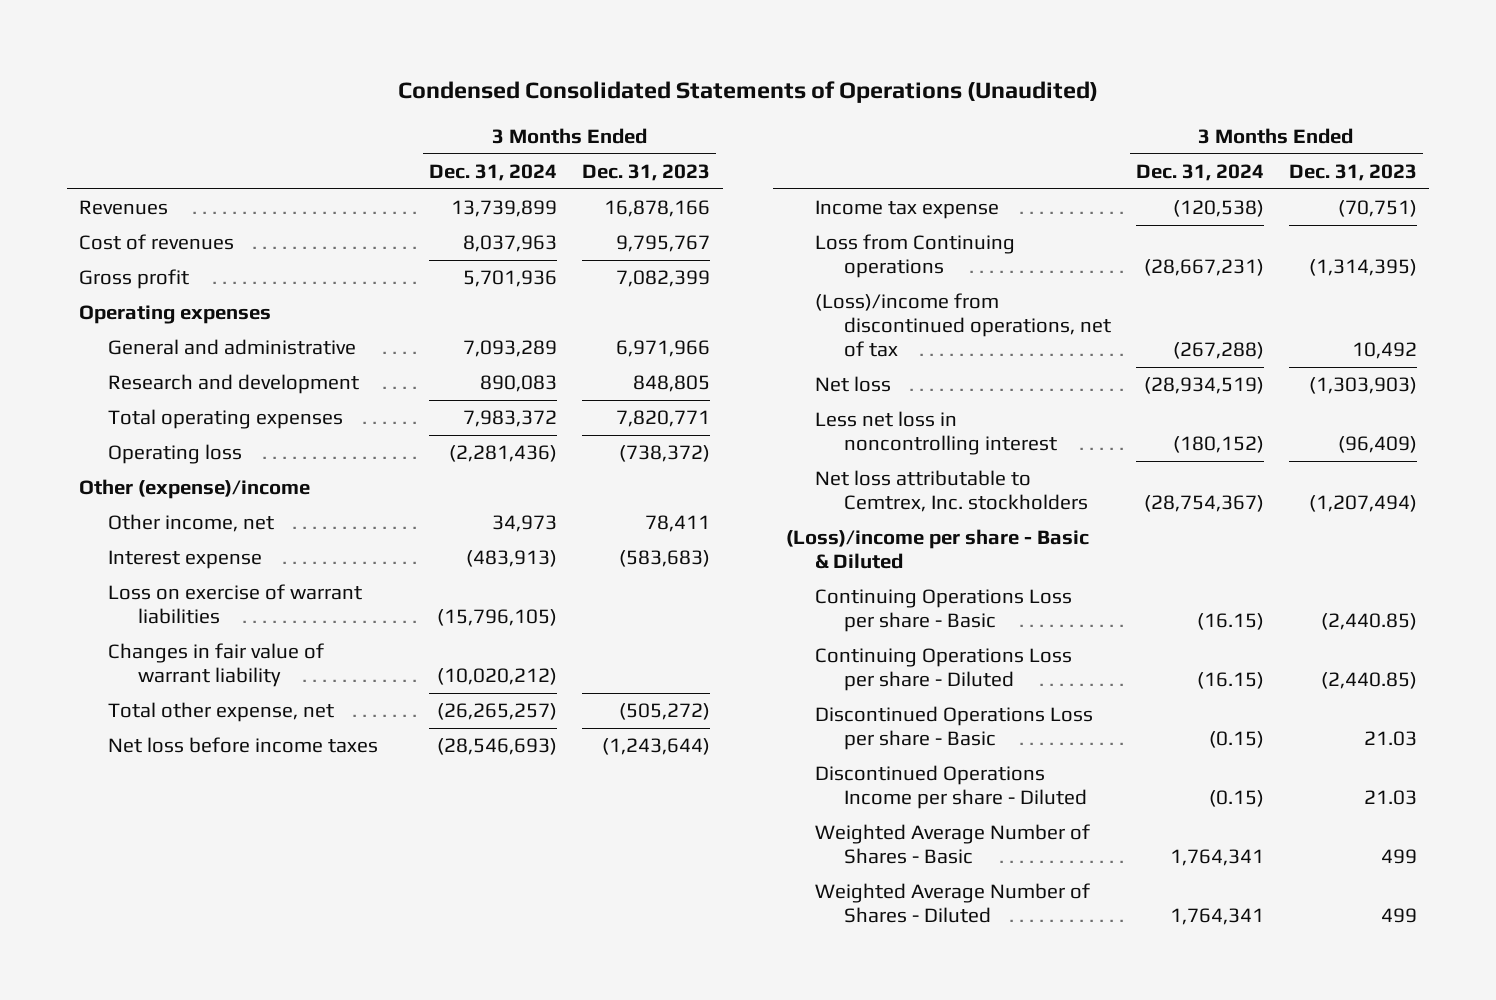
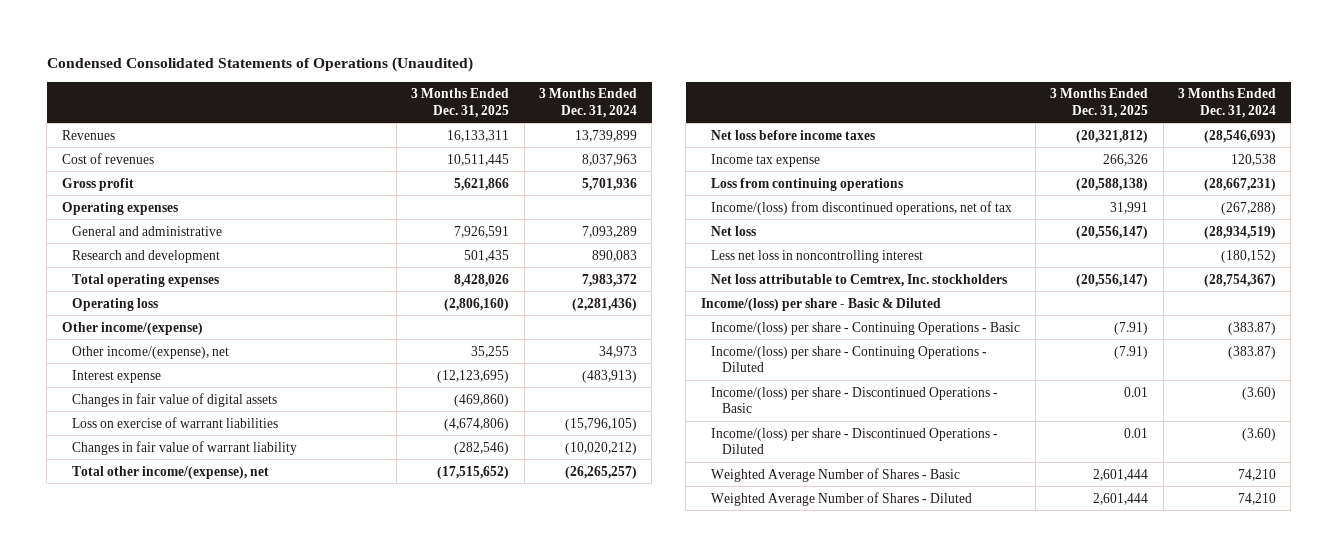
[582,163,711,181] Dec. 31, 2023 -> none
none -> [411,88,510,118] 3 Months Ended Dec. 31, 2025
[78,479,310,500] Other (expense)/income -> [61,321,203,335] Other income/(expense)
[108,514,275,533] Other income, net -> [72,345,230,359] Other income/(expense), net
none -> [72,392,278,407] Changes in fair value of digital assets
[108,702,335,723] Total other expense, net -> [72,465,270,479] Total other income/(expense), net
[1173,200,1265,218] (120,538) -> [1231,153,1277,166] 120,538
[815,234,1016,279] Loss from Continuing operations -> [711,177,904,191] Loss from continuing operations
[815,293,1112,357] (Loss)/income from discontinued operations, net of tax -> [711,200,1013,215] Income/(loss) from discontinued operations, net of tax
[785,529,1089,570] (Loss)/income per share - Basic & Diluted -> [700,297,941,311] Income/(loss) per share - Basic & Diluted
[815,589,1073,633] Continuing Operations Loss per share - Basic -> [711,321,1021,335] Income/(loss) per share - Continuing Operations - Basic
[1197,613,1265,631] (16.15) -> [1228,321,1277,335] (383.87)
[815,648,1073,692] Continuing Operations Loss per share - Diluted -> [711,345,988,372] Income/(loss) per share - Continuing Operations - Diluted
[1197,672,1265,690] (16.15) -> [1228,345,1277,359] (383.87)
[815,706,1094,751] Discontinued Operations Loss per share - Basic -> [711,386,999,413] Income/(loss) per share - Discontinued Operations - Basic
[1209,731,1265,749] (0.15) -> [1242,386,1277,400] (3.60)
[815,765,1088,810] Discontinued Operations Income per share - Diluted -> [711,427,999,454] Income/(loss) per share - Discontinued Operations - Diluted
[1209,790,1265,808] (0.15) -> [1242,427,1277,441] (3.60)
[1170,849,1265,867] 1,764,341 -> [1238,468,1277,481] 74,210
[1170,908,1265,926] 1,764,341 -> [1238,492,1277,505] 74,210

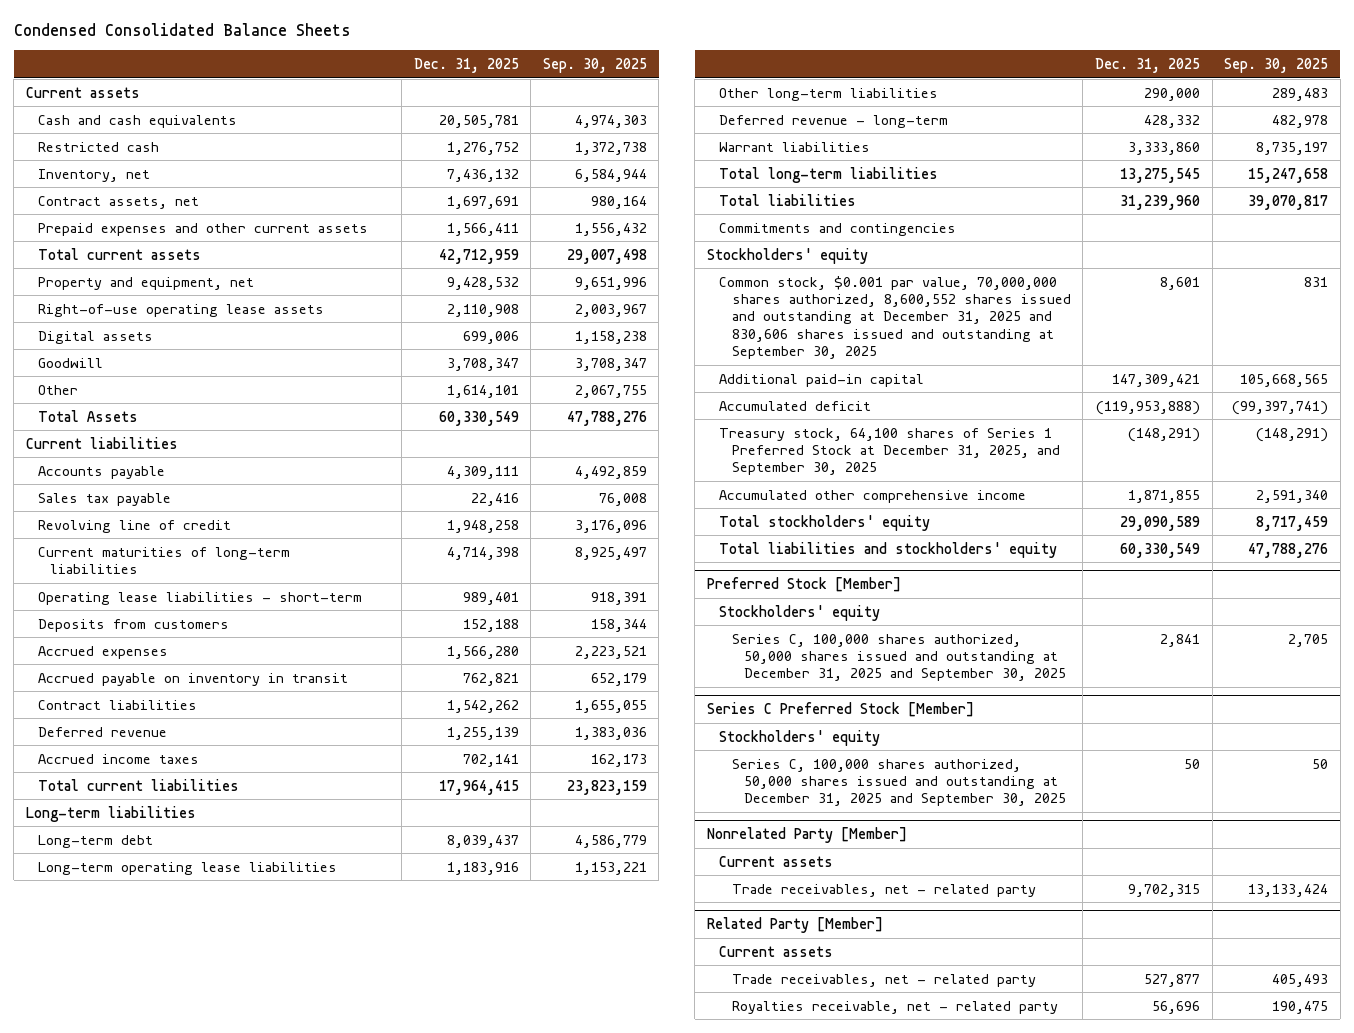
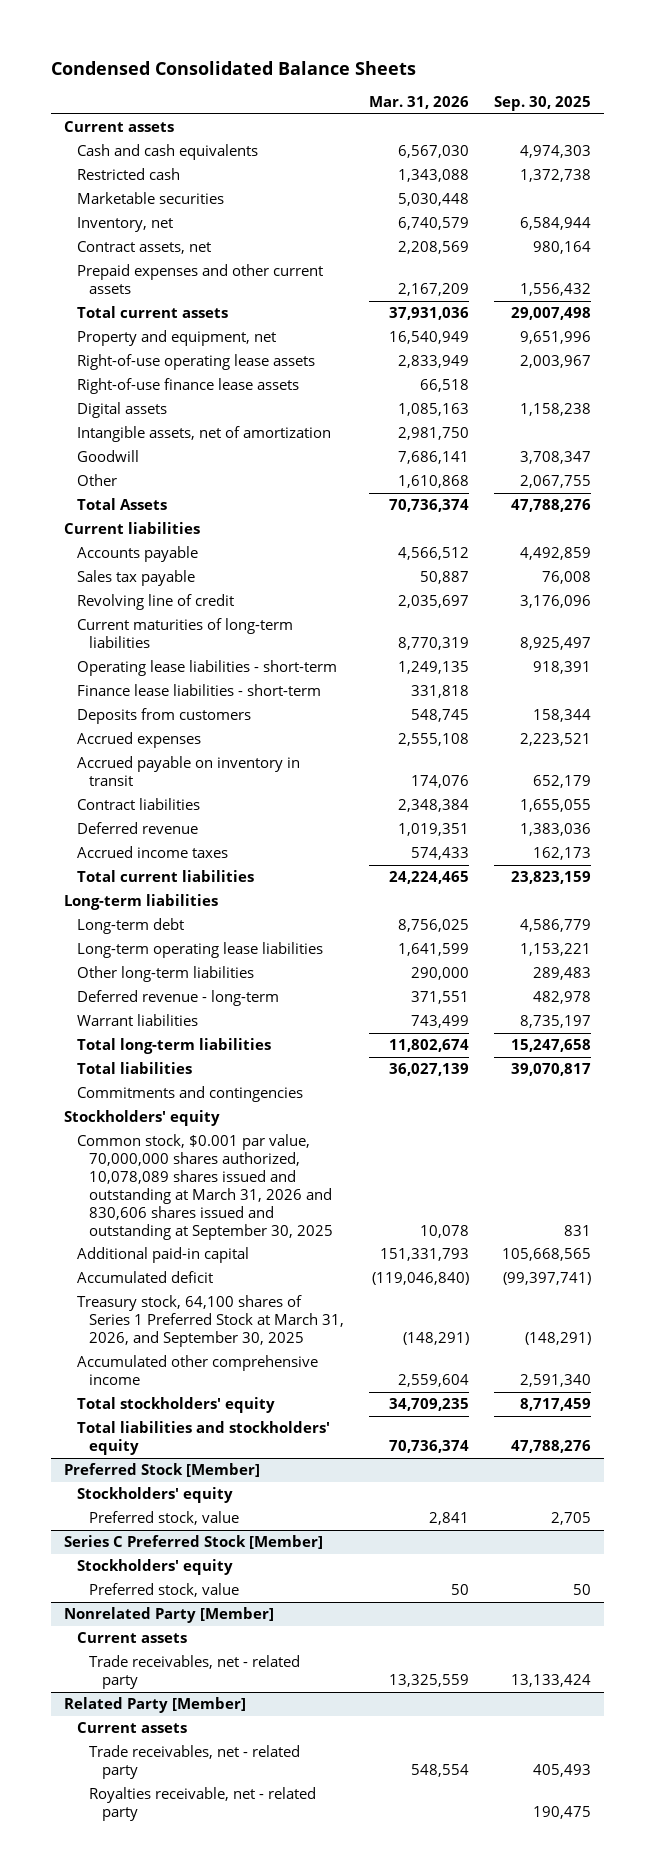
[413,58,519,74] Dec. 31, 2025 -> none
none -> [369,96,470,110] Mar. 31, 2026
none -> [76,192,224,205] Marketable securities
none -> [76,378,299,395] Right-of-use finance lease assets
none -> [76,426,331,443] Intangible assets, net of amortization
none -> [76,684,321,697] Finance lease liabilities - short-term
[719,275,1071,359] Common stock, $0.001 par value, 70,000,000 shares authorized, 8,600,552 shares issued and outstanding at December 31, 2025 and 830,606 shares issued and outstanding at September 30, 2025 -> [76,1134,334,1240] Common stock, $0.001 par value, 70,000,000 shares authorized, 10,078,089 shares issued and outstanding at March 31, 2026 and 830,606 shares issued and outstanding at September 30, 2025
[719,427,1060,476] Treasury stock, 64,100 shares of Series 1 Preferred Stock at December 31, 2025, and September 30, 2025 -> [76,1295,345,1348] Treasury stock, 64,100 shares of Series 1 Preferred Stock at March 31, 2026, and September 30, 2025
[731,633,1066,682] Series C, 100,000 shares authorized, 50,000 shares issued and outstanding at December 31, 2025 and September 30, 2025 -> [89,1511,240,1526] Preferred stock, value
[731,758,1066,807] Series C, 100,000 shares authorized, 50,000 shares issued and outstanding at December 31, 2025 and September 30, 2025 -> [89,1583,240,1598] Preferred stock, value

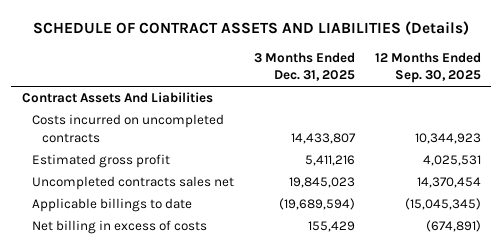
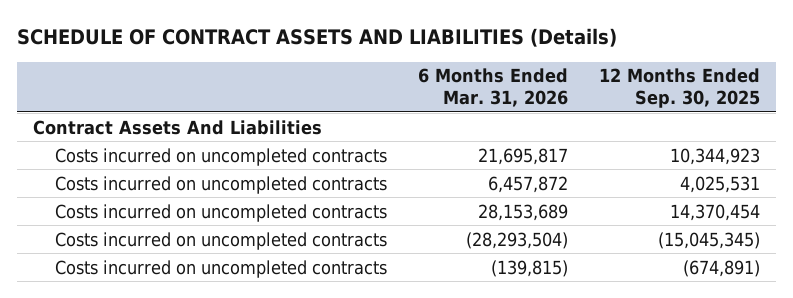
[253,51,355,82] 3 Months Ended Dec. 31, 2025 -> none
none -> [418,68,569,107] 6 Months Ended Mar. 31, 2026
[31,154,170,169] Estimated gross profit -> [55,175,388,194] Costs incurred on uncompleted contracts
[31,176,234,191] Uncompleted contracts sales net -> [55,203,388,222] Costs incurred on uncompleted contracts
[31,198,192,213] Applicable billings to date -> [55,231,388,250] Costs incurred on uncompleted contracts
[31,220,207,235] Net billing in excess of costs -> [55,259,388,278] Costs incurred on uncompleted contracts

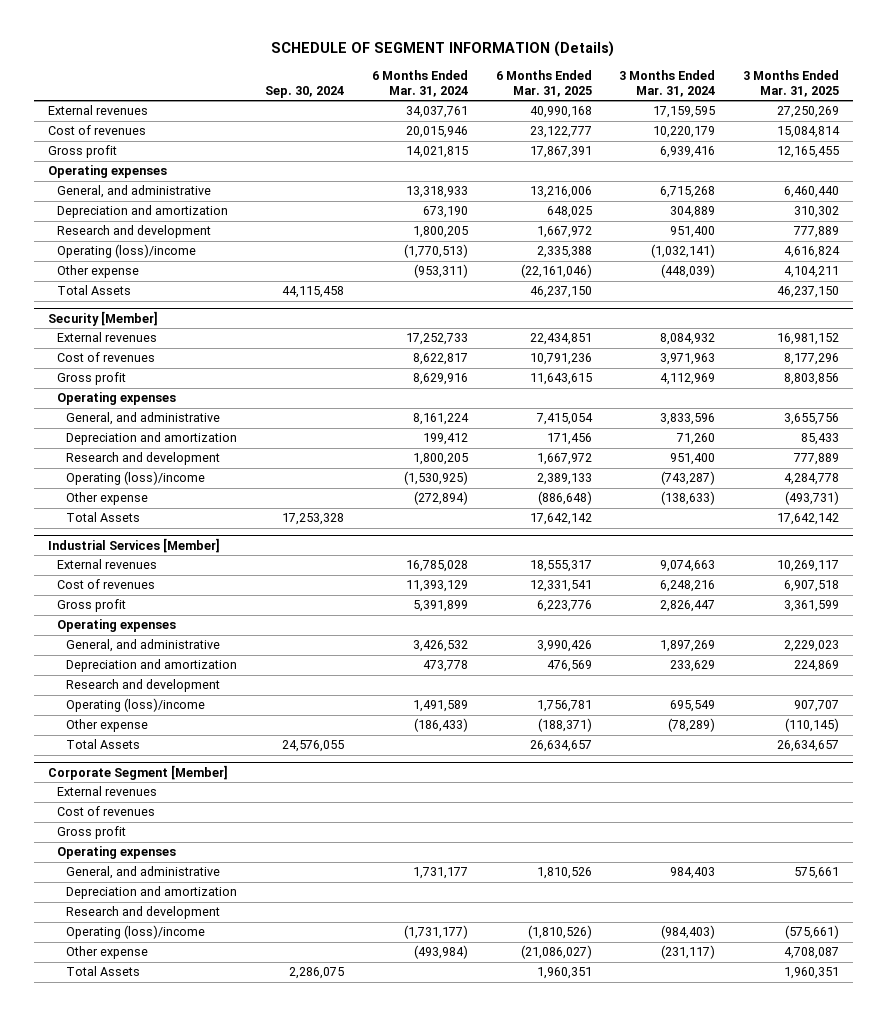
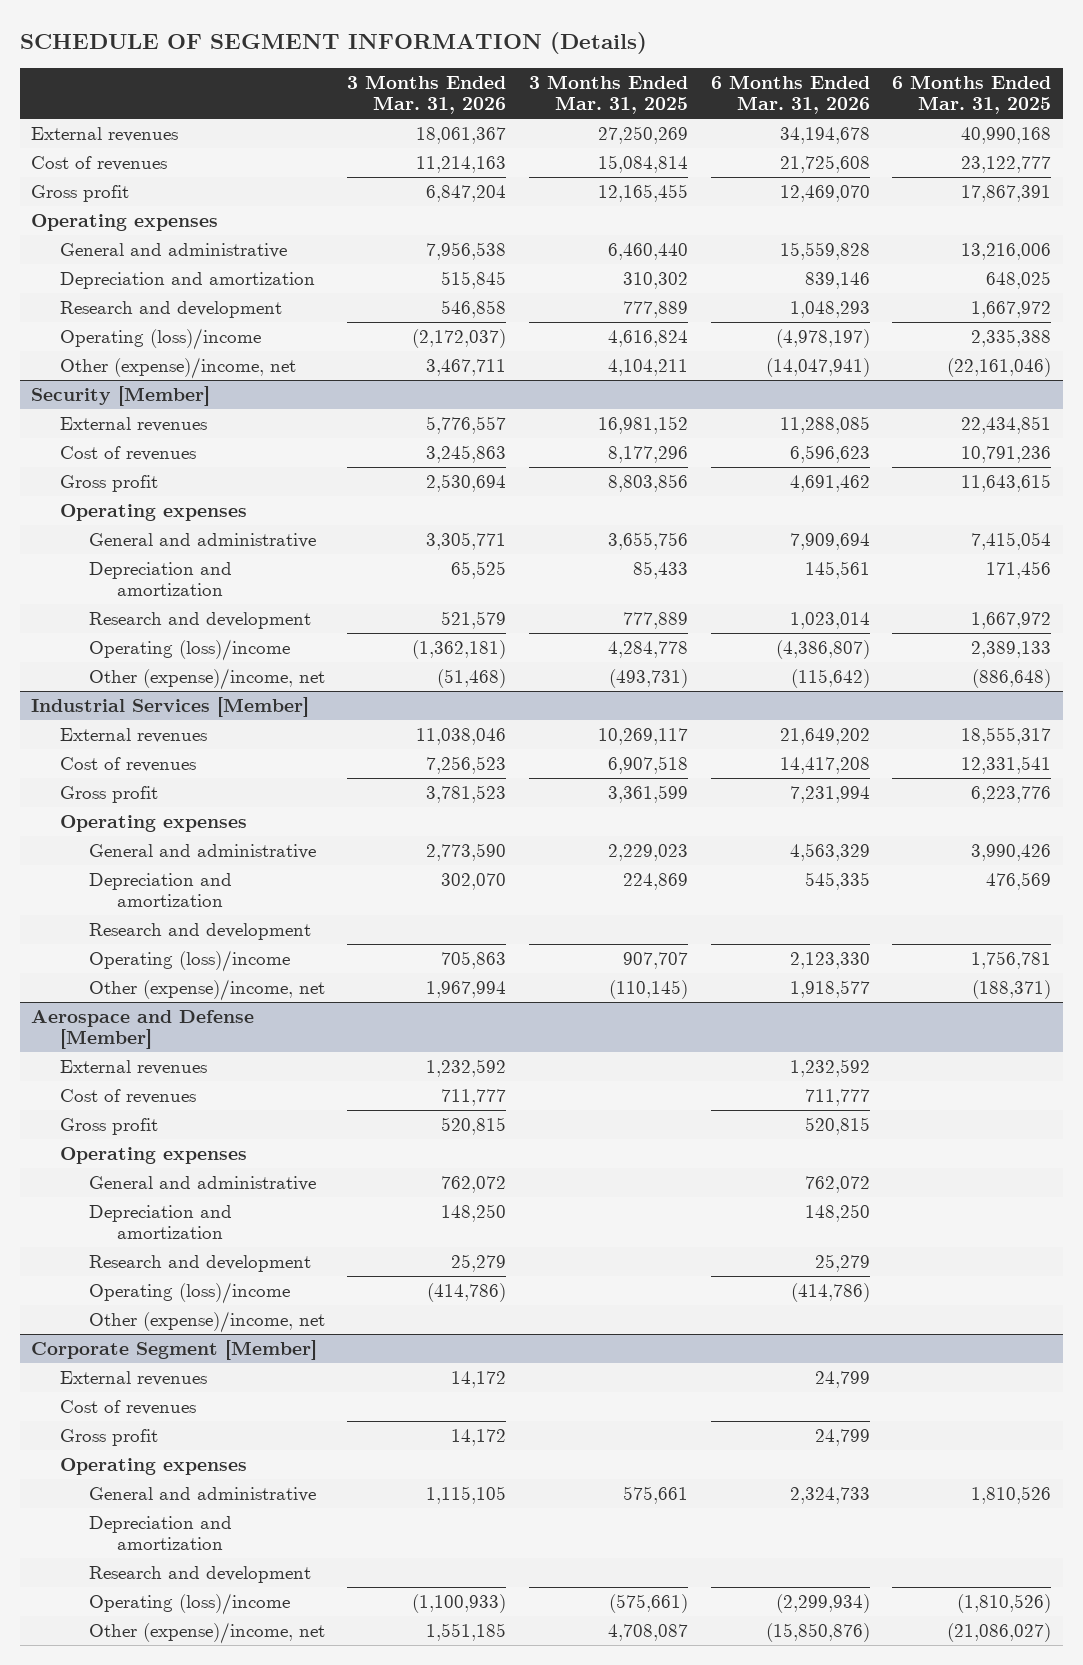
[264,86,344,99] Sep. 30, 2024 -> none
[371,70,468,98] 6 Months Ended Mar. 31, 2024 -> none
[619,70,716,98] 3 Months Ended Mar. 31, 2024 -> none
none -> [347,74,507,115] 3 Months Ended Mar. 31, 2026
none -> [710,74,870,115] 6 Months Ended Mar. 31, 2026
[56,185,211,199] General, and administrative -> [60,242,288,258] General and administrative
[56,285,131,296] Total Assets -> none
[56,265,139,279] Other expense -> [60,356,297,379] Other (expense)/income, net
[65,412,220,426] General, and administrative -> [88,532,316,548] General and administrative
[65,512,140,523] Total Assets -> none
[65,492,148,506] Other expense -> [88,667,325,690] Other (expense)/income, net
[65,639,220,653] General, and administrative -> [88,843,316,859] General and administrative
[65,739,140,750] Total Assets -> none
[65,719,148,733] Other expense -> [88,978,325,1001] Other (expense)/income, net
none -> [31,1009,255,1050] Aerospace and Defense [Member]
none -> [60,1059,208,1075] External revenues
none -> [60,1088,197,1104] Cost of revenues
none -> [60,1117,159,1135] Gross profit
none -> [60,1146,248,1164] Operating expenses
none -> [88,1175,316,1191] General and administrative
none -> [88,1204,232,1240] Depreciation and amortization
none -> [88,1254,311,1272] Research and development
none -> [88,1281,290,1304] Operating (loss)/income
none -> [88,1310,325,1333] Other (expense)/income, net
[65,866,220,880] General, and administrative -> [88,1486,316,1502] General and administrative
[65,966,140,977] Total Assets -> none
[65,946,148,960] Other expense -> [88,1621,325,1644] Other (expense)/income, net

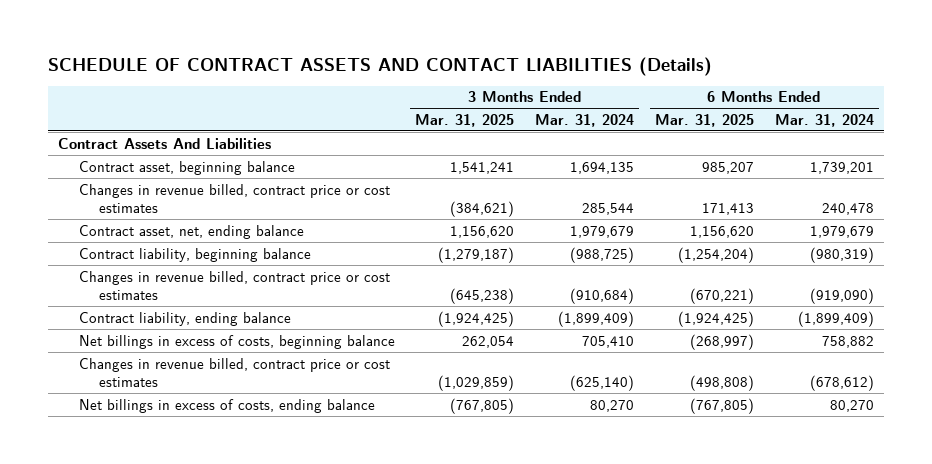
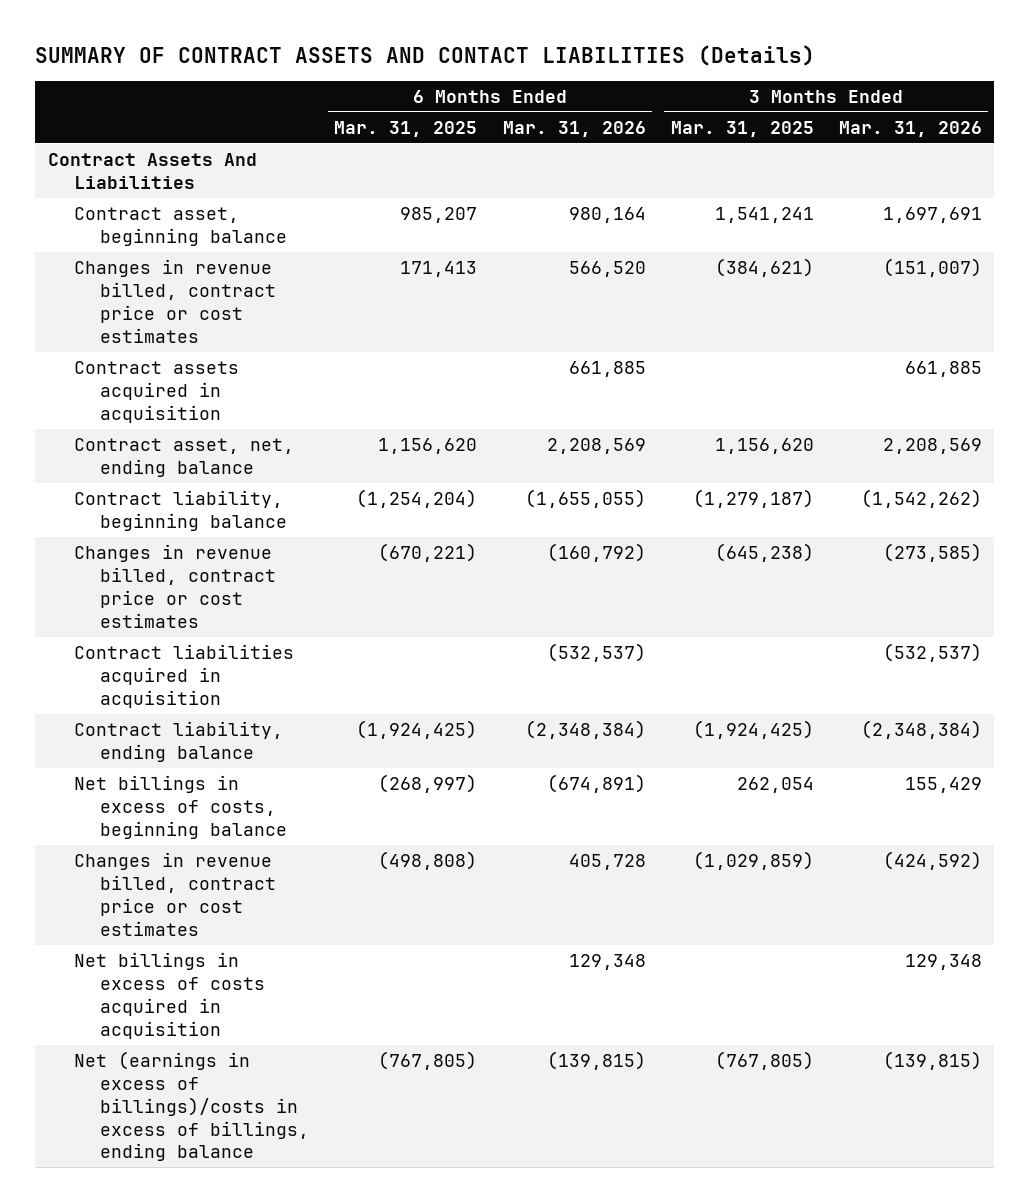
[47,56,712,76] SCHEDULE OF CONTRACT ASSETS AND CONTACT LIABILITIES (Details) -> [35,45,816,67] SUMMARY OF CONTRACT ASSETS AND CONTACT LIABILITIES (Details)
[535,113,635,127] Mar. 31, 2024 -> none
[774,113,874,127] Mar. 31, 2024 -> none
none -> [502,120,646,137] Mar. 31, 2026
none -> [838,120,982,137] Mar. 31, 2026
none -> [74,360,240,423] Contract assets acquired in acquisition
none -> [74,643,295,708] Contract liabilities acquired in acquisition
none -> [74,951,266,1039] Net billings in excess of costs acquired in acquisition
[78,398,375,413] Net billings in excess of costs, ending balance -> [74,1050,310,1162] Net (earnings in excess of billings)/costs in excess of billings, ending balance

